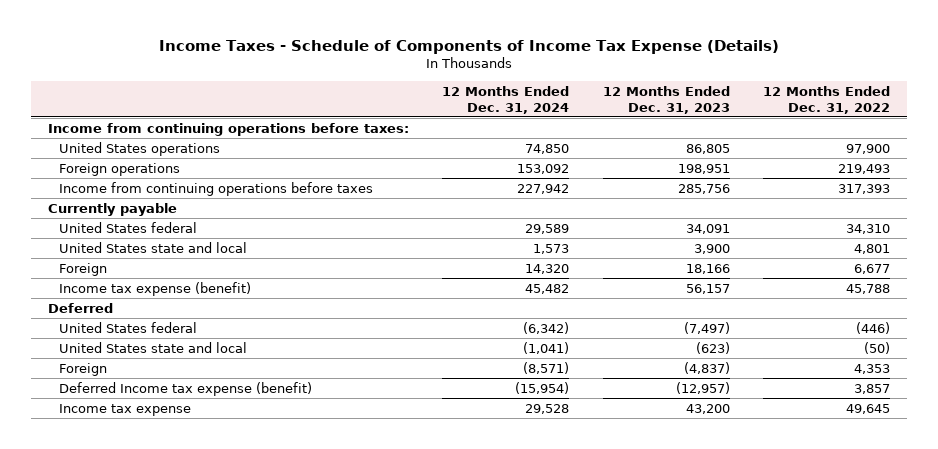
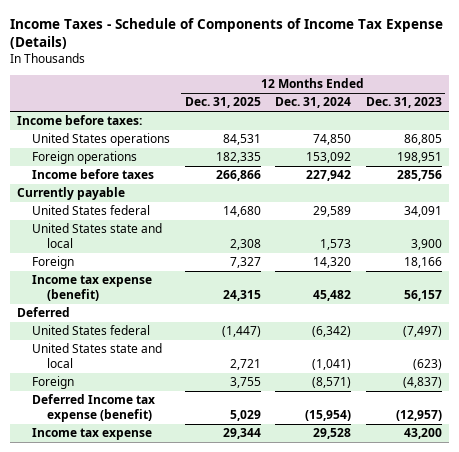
[763,86,891,114] 12 Months Ended Dec. 31, 2022 -> none
none -> [184,97,261,109] Dec. 31, 2025
[47,122,409,136] Income from continuing operations before taxes: -> [17,115,143,126] Income before taxes:
[59,181,374,196] Income from continuing operations before taxes -> [32,169,155,180] Income before taxes

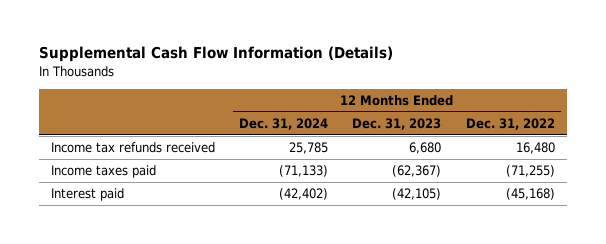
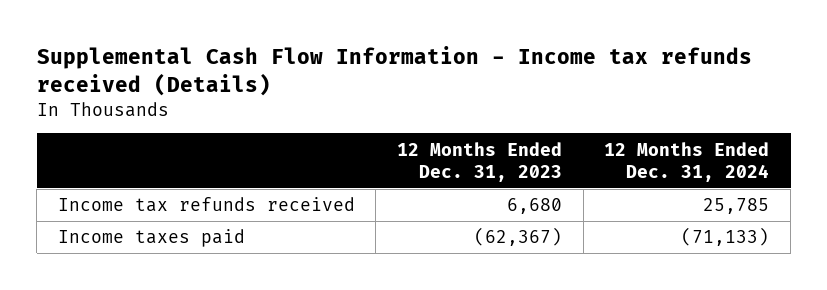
[38,46,393,63] Supplemental Cash Flow Information (Details) -> [36,46,752,96] Supplemental Cash Flow Information - Income tax refunds received (Details)
[465,117,555,130] Dec. 31, 2022 -> none
[50,188,124,202] Interest paid -> none

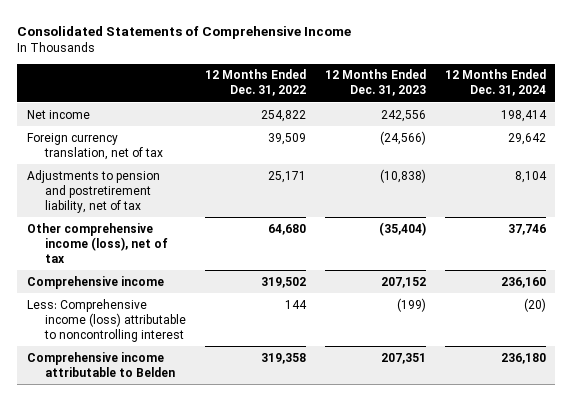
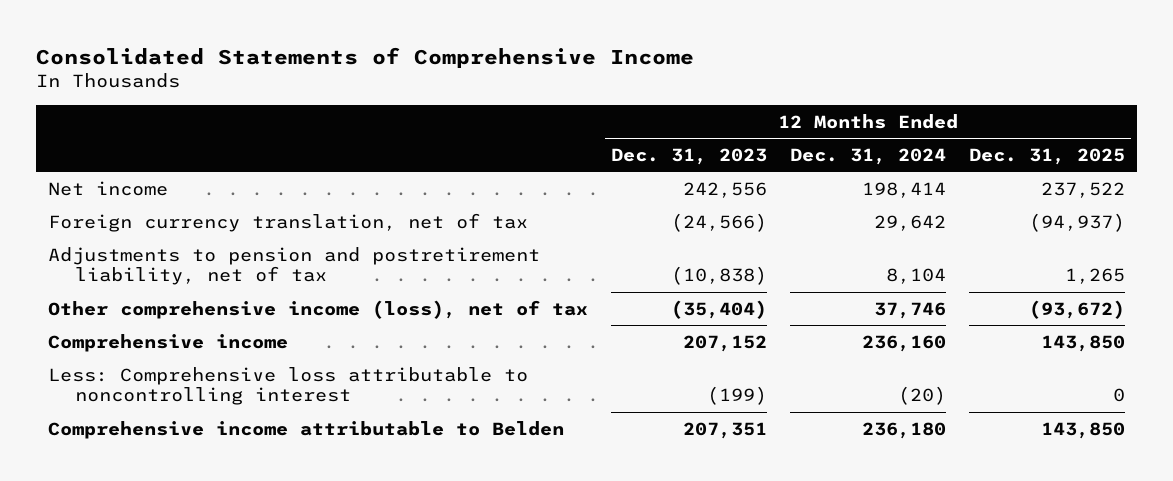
[204,69,306,97] 12 Months Ended Dec. 31, 2022 -> none
none -> [969,147,1126,165] Dec. 31, 2025
[26,298,187,342] Less: Comprehensive income (loss) attributable to noncontrolling interest -> [47,366,528,406] Less: Comprehensive loss attributable to noncontrolling interest

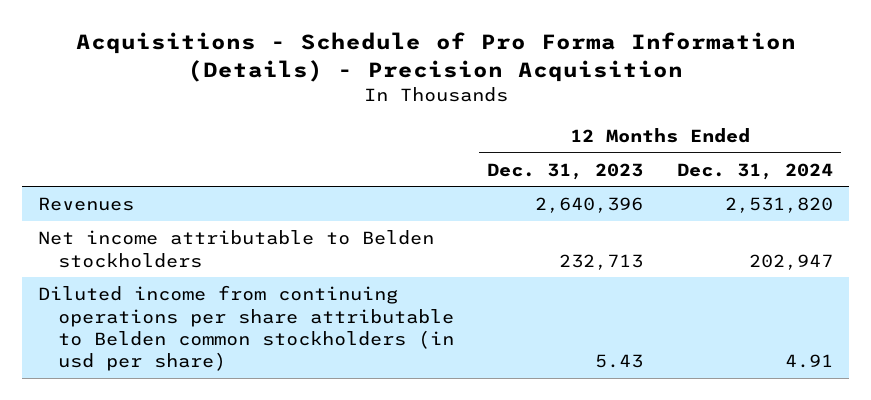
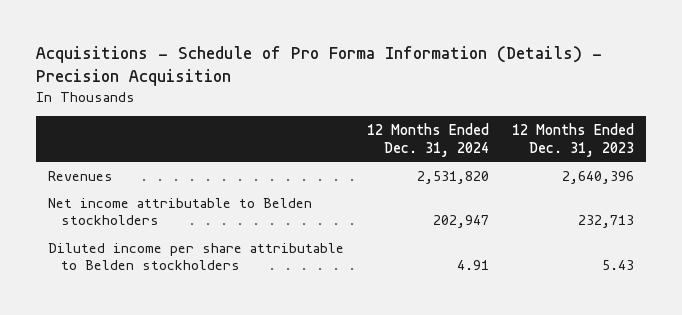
[38,285,455,372] Diluted income from continuing operations per share attributable to Belden common stockholders (in usd per share) -> [48,242,345,271] Diluted income per share attributable to Belden stockholders

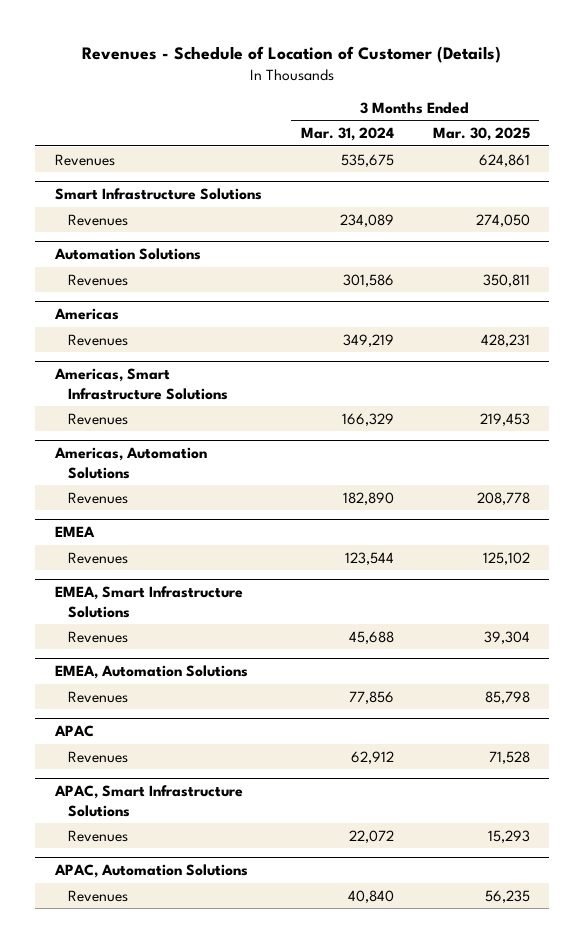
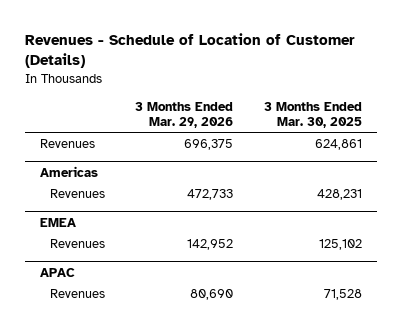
[300,127,394,142] Mar. 31, 2024 -> none
none -> [135,101,234,129] 3 Months Ended Mar. 29, 2026
[54,188,262,201] Smart Infrastructure Solutions -> none
[68,213,129,226] Revenues -> none
[53,248,201,261] Automation Solutions -> none
[68,273,129,286] Revenues -> none
[53,368,229,400] Americas, Smart Infrastructure Solutions -> none
[68,412,129,425] Revenues -> none
[53,447,207,479] Americas, Automation Solutions -> none
[68,491,129,504] Revenues -> none
[54,586,243,618] EMEA, Smart Infrastructure Solutions -> none
[68,630,129,643] Revenues -> none
[54,665,248,680] EMEA, Automation Solutions -> none
[68,690,129,703] Revenues -> none
[53,785,243,817] APAC, Smart Infrastructure Solutions -> none
[68,829,129,842] Revenues -> none
[53,864,248,879] APAC, Automation Solutions -> none
[68,889,129,902] Revenues -> none

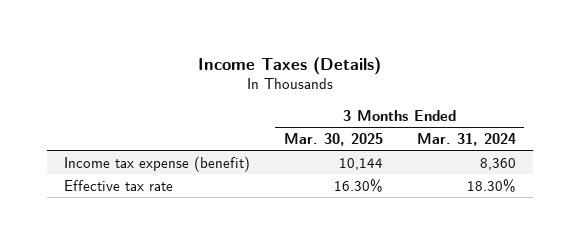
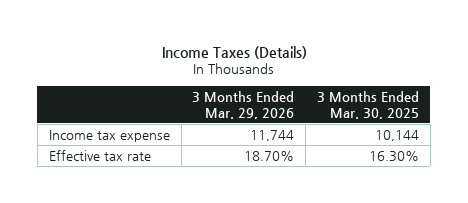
[416,132,516,146] Mar. 31, 2024 -> none
none -> [192,90,295,119] 3 Months Ended Mar. 29, 2026
[63,155,250,172] Income tax expense (benefit) -> [48,129,170,142] Income tax expense

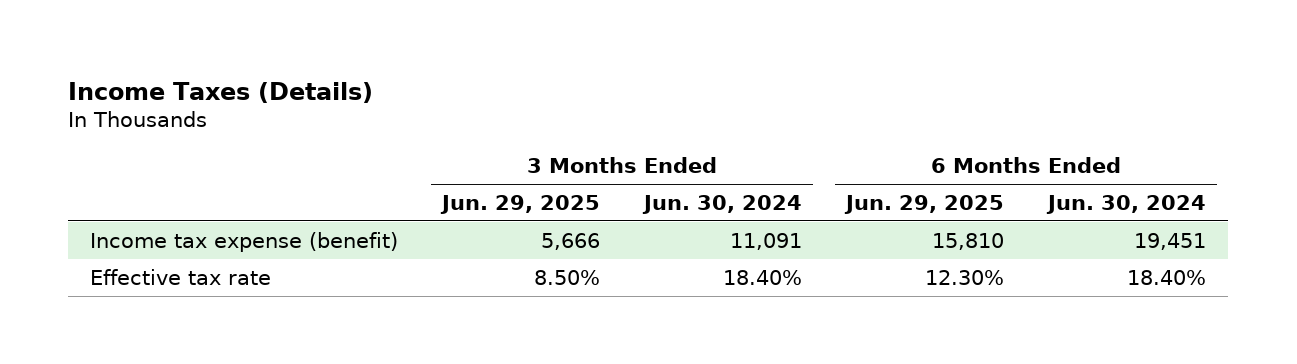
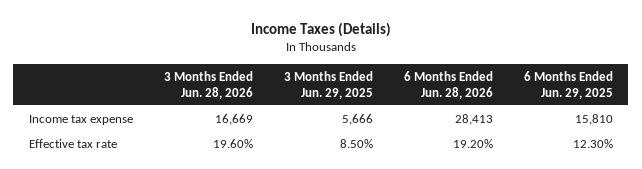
[642,194,803,214] Jun. 30, 2024 -> none
[1046,194,1207,214] Jun. 30, 2024 -> none
none -> [163,70,253,99] 3 Months Ended Jun. 28, 2026
none -> [403,70,493,99] 6 Months Ended Jun. 28, 2026
[90,231,399,252] Income tax expense (benefit) -> [28,114,133,125] Income tax expense

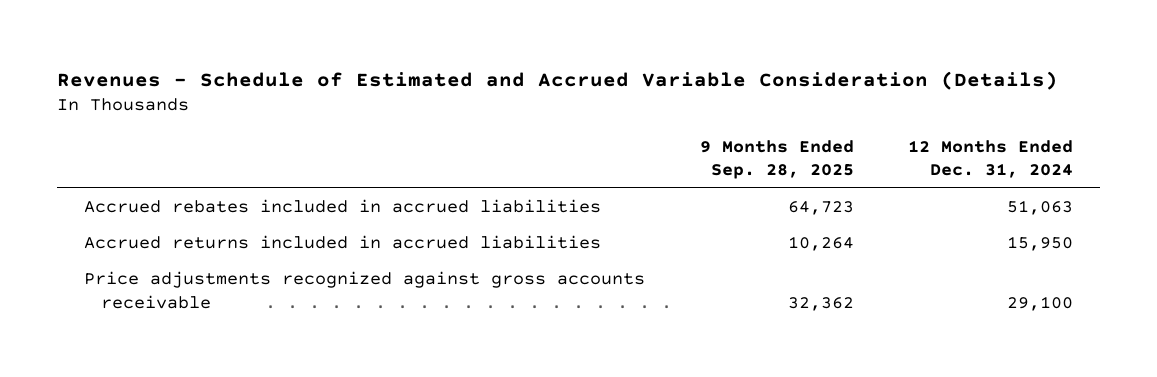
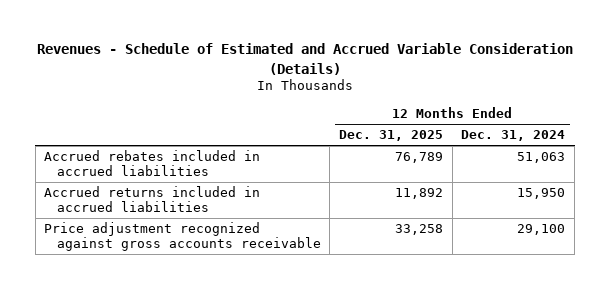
[699,139,854,180] 9 Months Ended Sep. 28, 2025 -> none
none -> [339,130,444,142] Dec. 31, 2025
[84,271,646,309] Price adjustments recognized against gross accounts receivable -> [44,222,321,251] Price adjustment recognized against gross accounts receivable

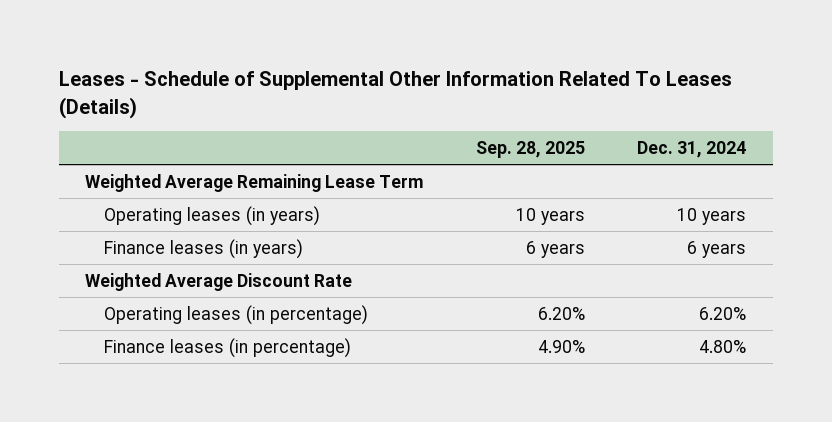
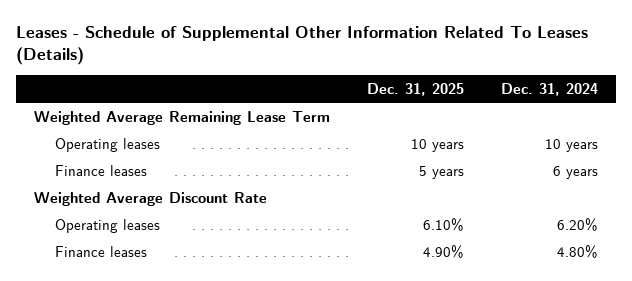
[475,140,585,158] Sep. 28, 2025 -> none
none -> [366,82,464,96] Dec. 31, 2025
[103,205,320,226] Operating leases (in years) -> [55,137,161,152] Operating leases
[103,238,303,259] Finance leases (in years) -> [55,164,148,176] Finance leases
[103,304,368,325] Operating leases (in percentage) -> [55,218,161,233] Operating leases
[103,337,351,358] Finance leases (in percentage) -> [55,245,148,257] Finance leases

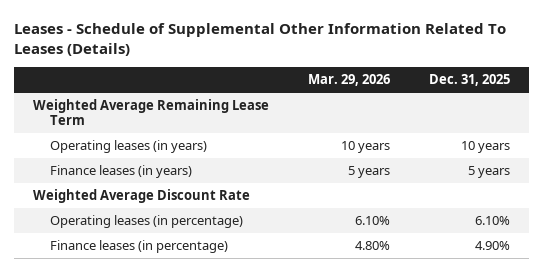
[500,82,598,96] Dec. 31, 2024 -> none
none -> [307,74,390,87] Mar. 29, 2026
[55,137,161,152] Operating leases -> [50,140,208,154] Operating leases (in years)
[55,164,148,176] Finance leases -> [50,165,193,179] Finance leases (in years)
[55,218,161,233] Operating leases -> [50,215,244,229] Operating leases (in percentage)
[55,245,148,257] Finance leases -> [50,240,229,254] Finance leases (in percentage)

